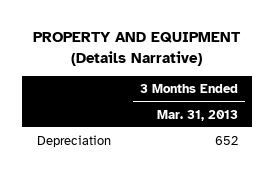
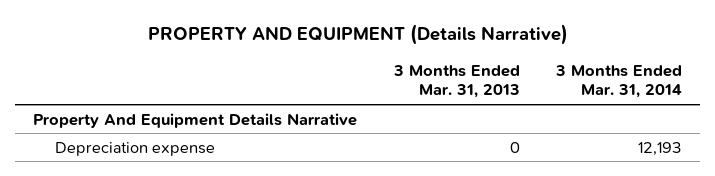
none -> [554,65,682,99] 3 Months Ended Mar. 31, 2014
none -> [33,112,358,128] Property And Equipment Details Narrative
[36,135,111,148] Depreciation -> [54,141,215,156] Depreciation expense
[214,136,238,146] 652 -> [509,141,520,153] 0

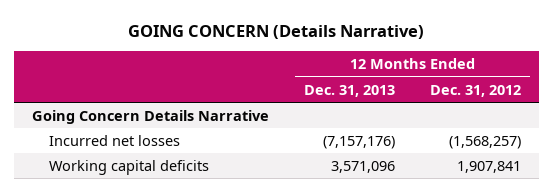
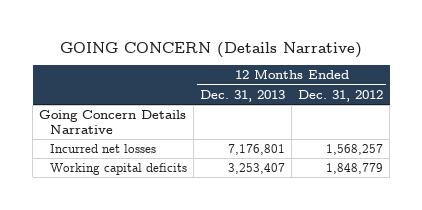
[322,135,395,149] (7,157,176) -> [228,144,286,156] 7,176,801
[449,135,522,149] (1,568,257) -> [326,144,384,156] 1,568,257
[330,160,395,173] 3,571,096 -> [228,163,286,175] 3,253,407
[457,160,522,173] 1,907,841 -> [326,163,384,175] 1,848,779

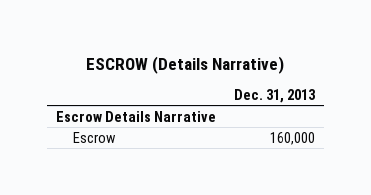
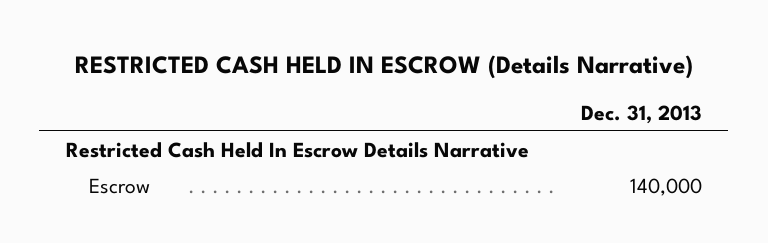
[86,55,285,74] ESCROW (Details Narrative) -> [74,54,693,79] RESTRICTED CASH HELD IN ESCROW (Details Narrative)
[55,110,216,122] Escrow Details Narrative -> none
none -> [65,142,529,159] Restricted Cash Held In Escrow Details Narrative
[270,131,316,145] 160,000 -> [630,178,703,197] 140,000

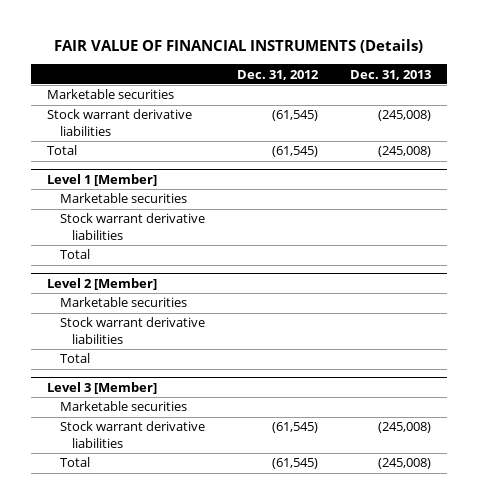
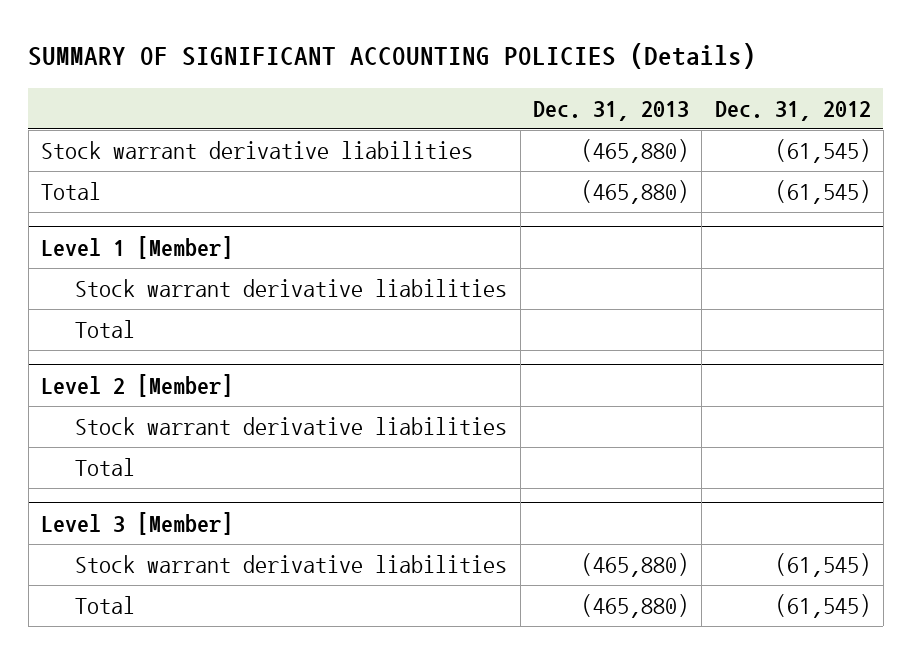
[53,39,423,54] FAIR VALUE OF FINANCIAL INSTRUMENTS (Details) -> [28,43,757,70] SUMMARY OF SIGNIFICANT ACCOUNTING POLICIES (Details)
[47,89,175,100] Marketable securities -> none
[377,110,431,122] (245,008) -> [580,139,689,164] (465,880)
[377,146,431,158] (245,008) -> [580,180,689,205] (465,880)
[59,193,187,204] Marketable securities -> none
[59,297,187,308] Marketable securities -> none
[59,401,187,412] Marketable securities -> none
[377,422,431,434] (245,008) -> [580,553,689,578] (465,880)
[377,458,431,470] (245,008) -> [580,594,689,619] (465,880)

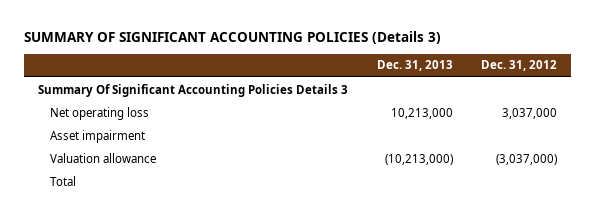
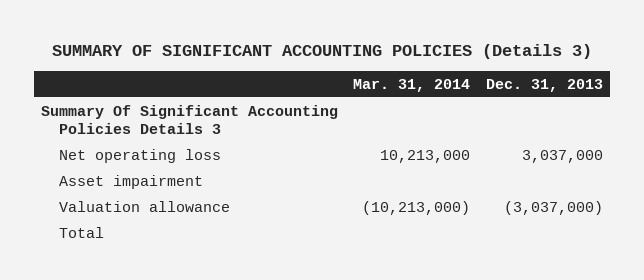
[480,60,557,72] Dec. 31, 2012 -> none
none -> [353,78,471,92] Mar. 31, 2014
[390,107,453,119] 10,213,000 -> [521,149,603,163] 3,037,000
[384,153,453,165] (10,213,000) -> [503,200,603,215] (3,037,000)

